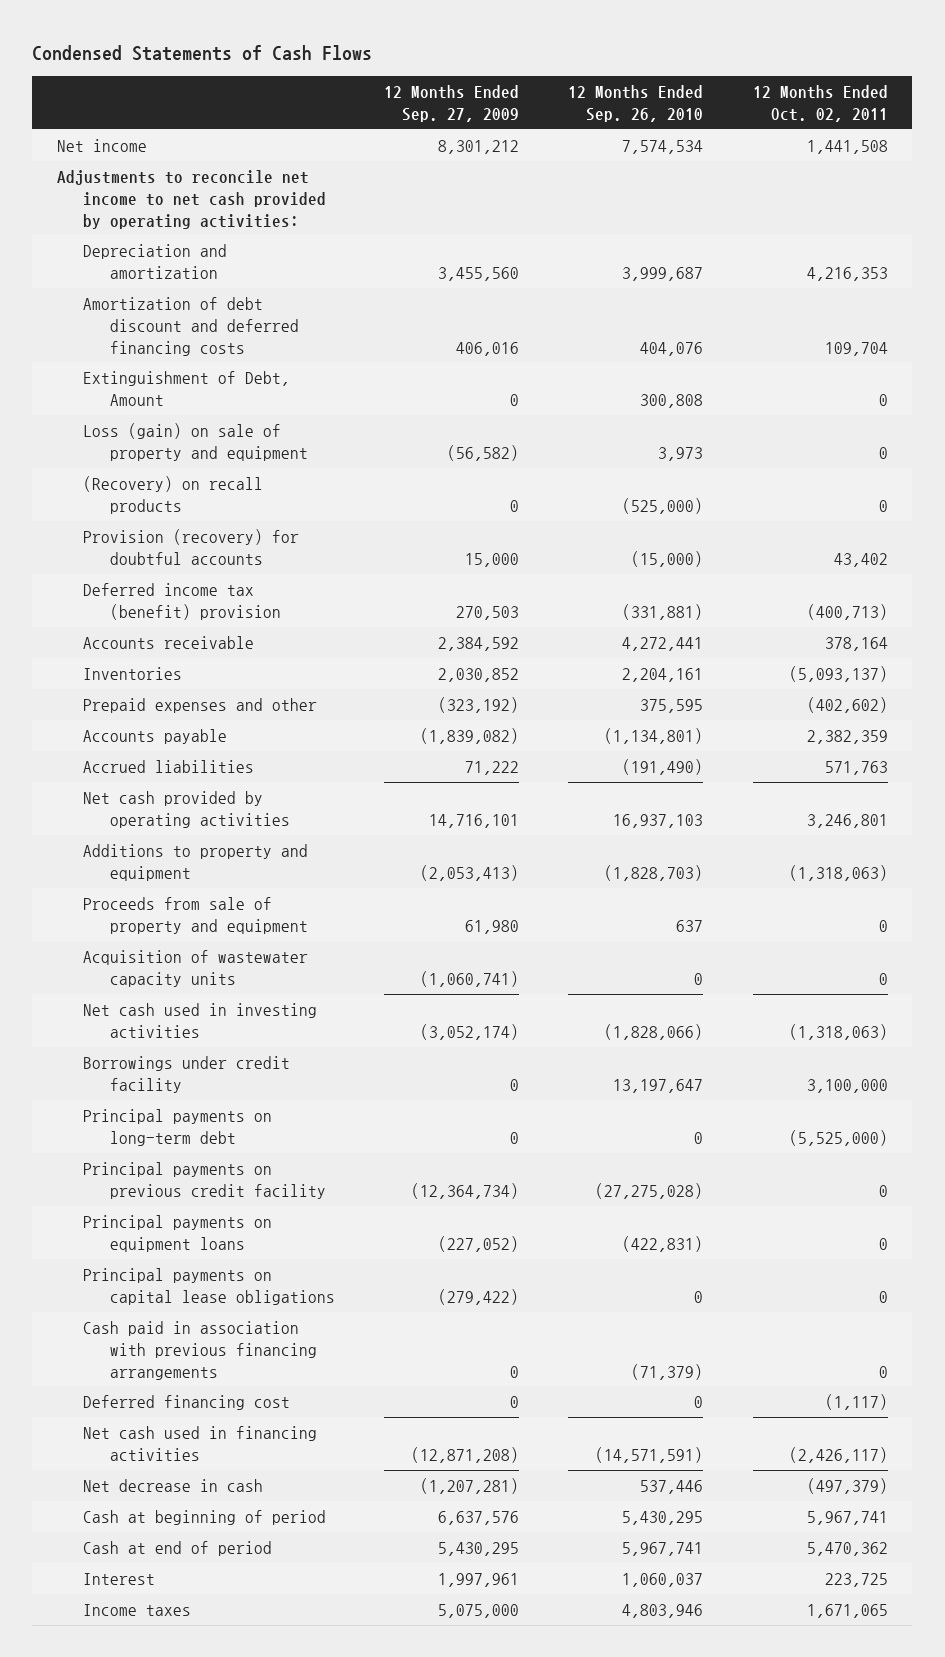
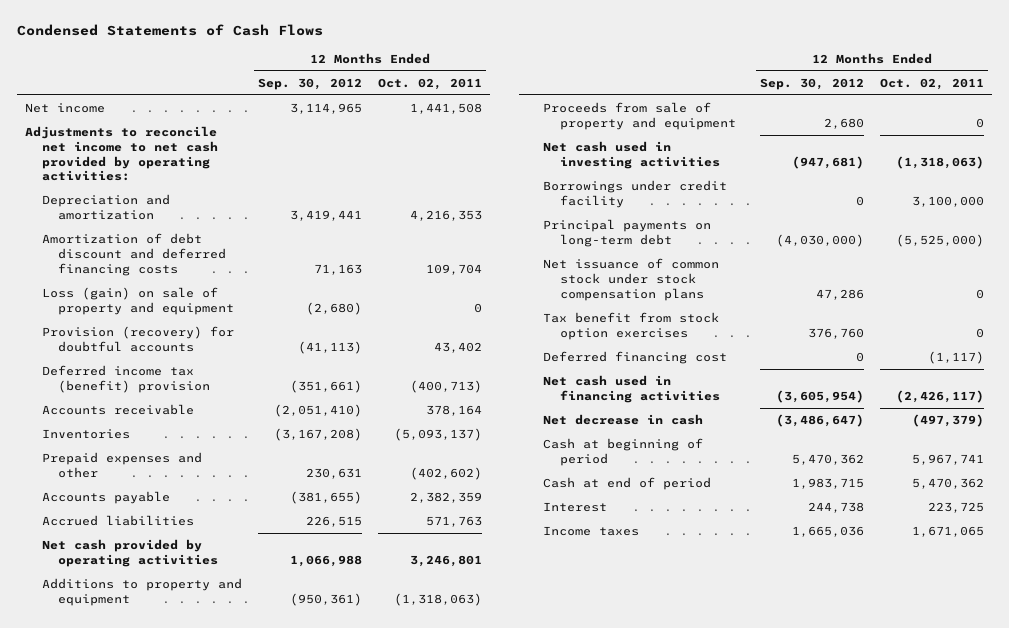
[384,84,520,122] 12 Months Ended Sep. 27, 2009 -> none
[568,84,704,122] 12 Months Ended Sep. 26, 2010 -> none
none -> [258,77,363,90] Sep. 30, 2012
[83,370,291,406] Extinguishment of Debt, Amount -> none
[83,475,264,514] (Recovery) on recall products -> none
[83,949,309,987] Acquisition of wastewater capacity units -> none
[83,1161,326,1199] Principal payments on previous credit facility -> none
[83,1214,273,1252] Principal payments on equipment loans -> none
[83,1267,335,1305] Principal payments on capital lease obligations -> none
[83,1320,317,1380] Cash paid in association with previous financing arrangements -> none
none -> [543,257,720,301] Net issuance of common stock under stock compensation plans
none -> [543,311,720,340] Tax benefit from stock option exercises

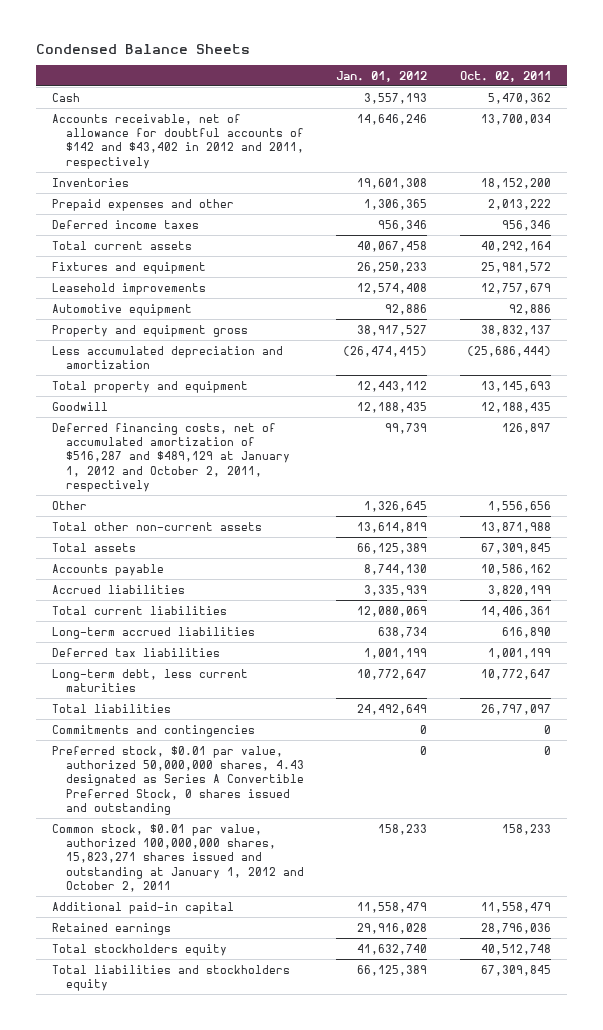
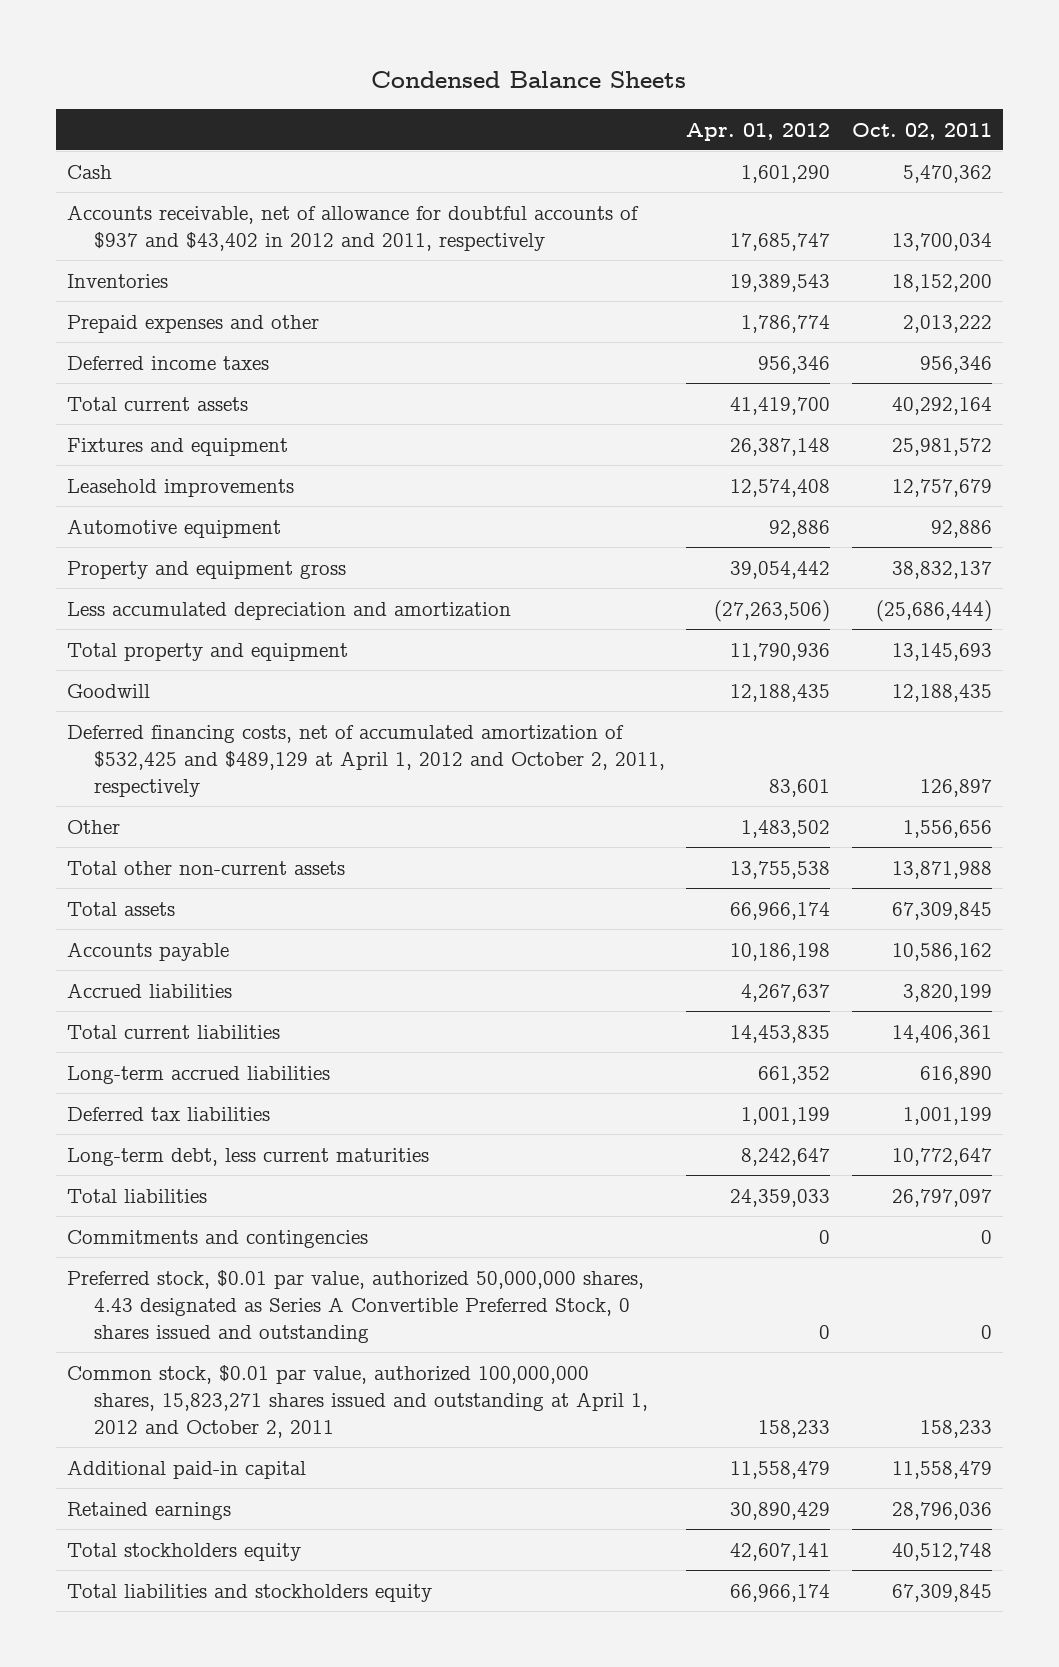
[336,70,428,82] Jan. 01, 2012 -> none
none -> [686,122,831,141] Apr. 01, 2012
[52,113,304,169] Accounts receivable, net of allowance for doubtful accounts of $142 and $43,402 in 2012 and 2011, respectively -> [66,204,639,251] Accounts receivable, net of allowance for doubtful accounts of $937 and $43,402 in 2012 and 2011, respectively
[52,422,290,493] Deferred financing costs, net of accumulated amortization of $516,287 and $489,129 at January 1, 2012 and October 2, 2011, respectively -> [66,724,665,797] Deferred financing costs, net of accumulated amortization of $532,425 and $489,129 at April 1, 2012 and October 2, 2011, respectively
[52,823,304,893] Common stock, $0.01 par value, authorized 100,000,000 shares, 15,823,271 shares issued and outstanding at January 1, 2012 and October 2, 2011 -> [66,1364,648,1438] Common stock, $0.01 par value, authorized 100,000,000 shares, 15,823,271 shares issued and outstanding at April 1, 2012 and October 2, 2011

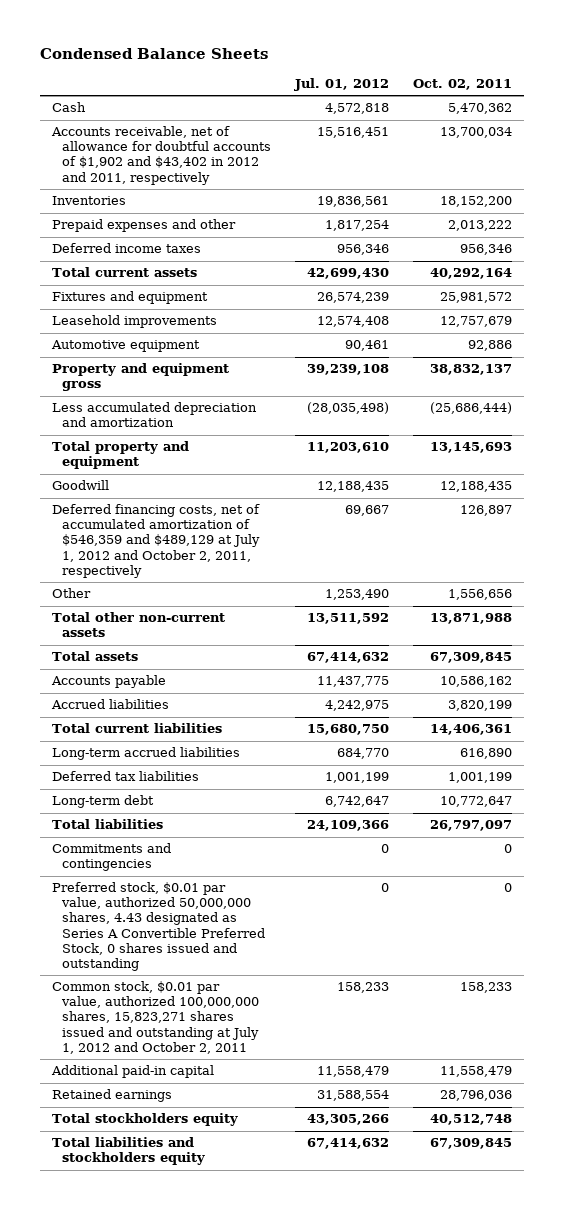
[686,122,831,141] Apr. 01, 2012 -> none
none -> [293,78,389,92] Jul. 01, 2012
[66,204,639,251] Accounts receivable, net of allowance for doubtful accounts of $937 and $43,402 in 2012 and 2011, respectively -> [50,126,271,185] Accounts receivable, net of allowance for doubtful accounts of $1,902 and $43,402 in 2012 and 2011, respectively
[66,724,665,797] Deferred financing costs, net of accumulated amortization of $532,425 and $489,129 at April 1, 2012 and October 2, 2011, respectively -> [51,504,260,578] Deferred financing costs, net of accumulated amortization of $546,359 and $489,129 at July 1, 2012 and October 2, 2011, respectively
[66,1147,429,1166] Long-term debt, less current maturities -> [51,795,154,809] Long-term debt
[66,1364,648,1438] Common stock, $0.01 par value, authorized 100,000,000 shares, 15,823,271 shares issued and outstanding at April 1, 2012 and October 2, 2011 -> [51,981,259,1054] Common stock, $0.01 par value, authorized 100,000,000 shares, 15,823,271 shares issued and outstanding at July 1, 2012 and October 2, 2011

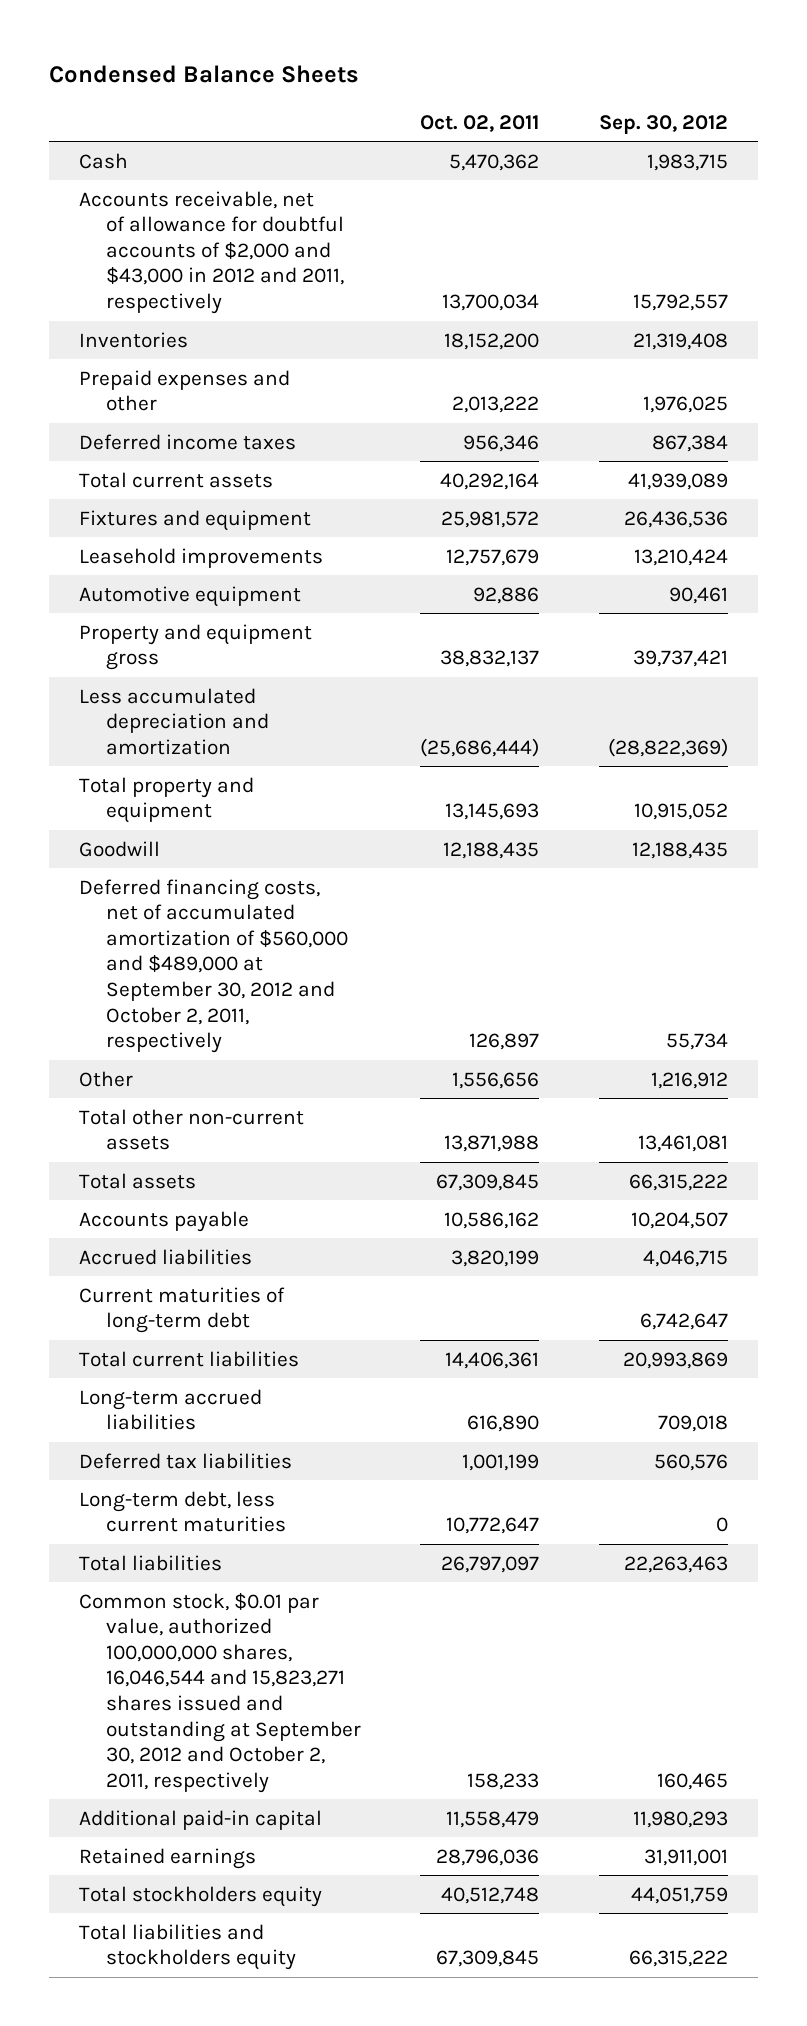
[293,78,389,92] Jul. 01, 2012 -> none
none -> [598,114,728,134] Sep. 30, 2012
[50,126,271,185] Accounts receivable, net of allowance for doubtful accounts of $1,902 and $43,402 in 2012 and 2011, respectively -> [78,190,344,315] Accounts receivable, net of allowance for doubtful accounts of $2,000 and $43,000 in 2012 and 2011, respectively
[51,504,260,578] Deferred financing costs, net of accumulated amortization of $546,359 and $489,129 at July 1, 2012 and October 2, 2011, respectively -> [78,878,348,1054] Deferred financing costs, net of accumulated amortization of $560,000 and $489,000 at September 30, 2012 and October 2, 2011, respectively
none -> [78,1286,285,1334] Current maturities of long-term debt
[51,795,154,809] Long-term debt -> [78,1490,286,1533] Long-term debt, less current maturities
[51,843,171,872] Commitments and contingencies -> none
[51,882,265,971] Preferred stock, $0.01 par value, authorized 50,000,000 shares, 4.43 designated as Series A Convertible Preferred Stock, 0 shares issued and outstanding -> none
[51,981,259,1054] Common stock, $0.01 par value, authorized 100,000,000 shares, 15,823,271 shares issued and outstanding at July 1, 2012 and October 2, 2011 -> [78,1592,361,1793] Common stock, $0.01 par value, authorized 100,000,000 shares, 16,046,544 and 15,823,271 shares issued and outstanding at September 30, 2012 and October 2, 2011, respectively

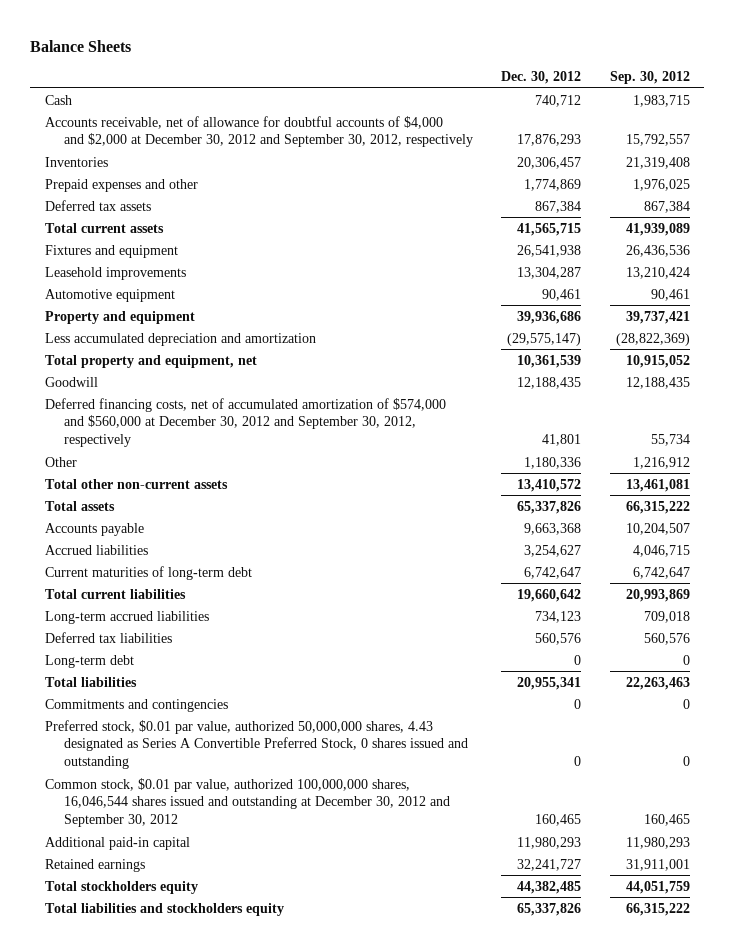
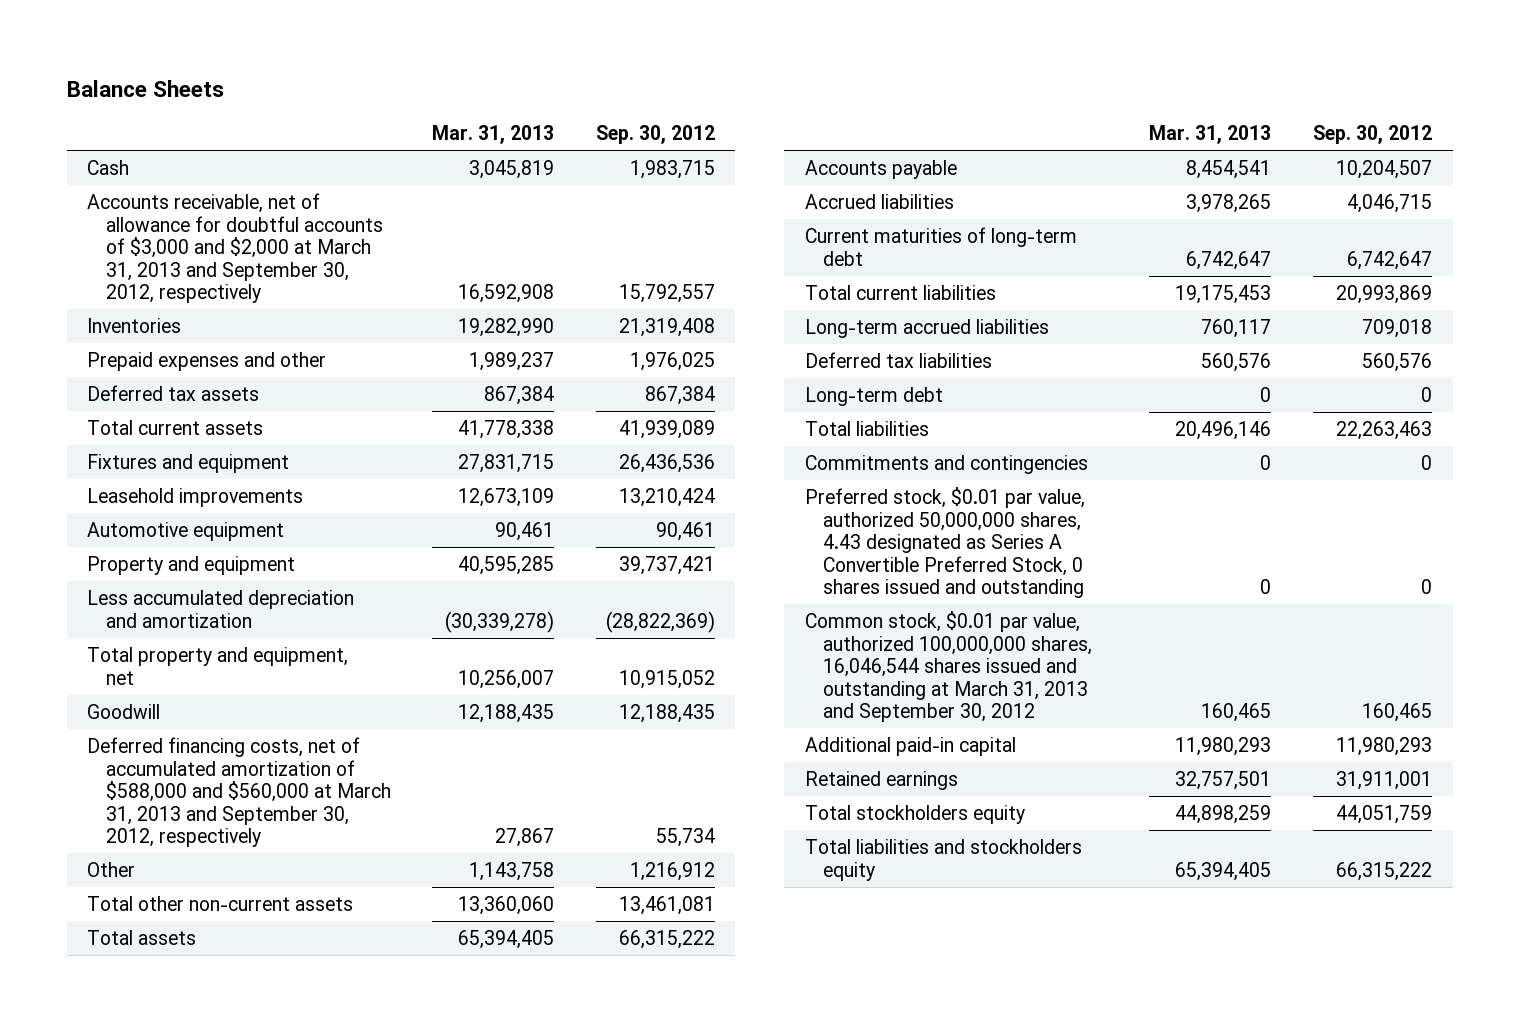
[501,71,582,85] Dec. 30, 2012 -> none
none -> [432,125,555,145] Mar. 31, 2013
[44,115,473,148] Accounts receivable, net of allowance for doubtful accounts of $4,000 and $2,000 at December 30, 2012 and September 30, 2012, respectively -> [87,192,383,304] Accounts receivable, net of allowance for doubtful accounts of $3,000 and $2,000 at March 31, 2013 and September 30, 2012, respectively
[44,397,446,447] Deferred financing costs, net of accumulated amortization of $574,000 and $560,000 at December 30, 2012 and September 30, 2012, respectively -> [87,736,391,848] Deferred financing costs, net of accumulated amortization of $588,000 and $560,000 at March 31, 2013 and September 30, 2012, respectively
[44,777,450,827] Common stock, $0.01 par value, authorized 100,000,000 shares, 16,046,544 shares issued and outstanding at December 30, 2012 and September 30, 2012 -> [804,610,1092,723] Common stock, $0.01 par value, authorized 100,000,000 shares, 16,046,544 shares issued and outstanding at March 31, 2013 and September 30, 2012

